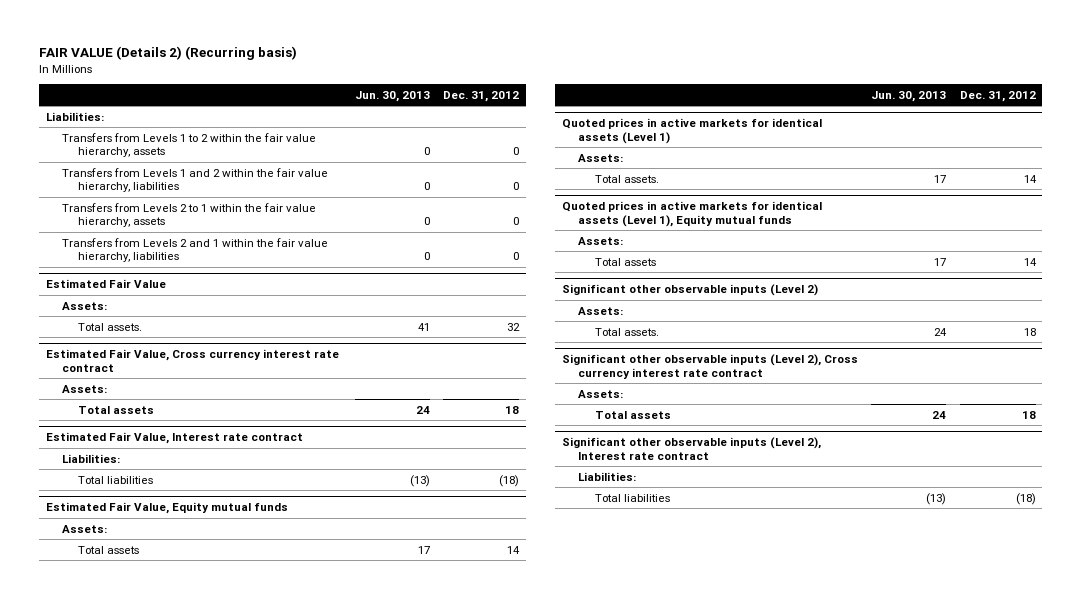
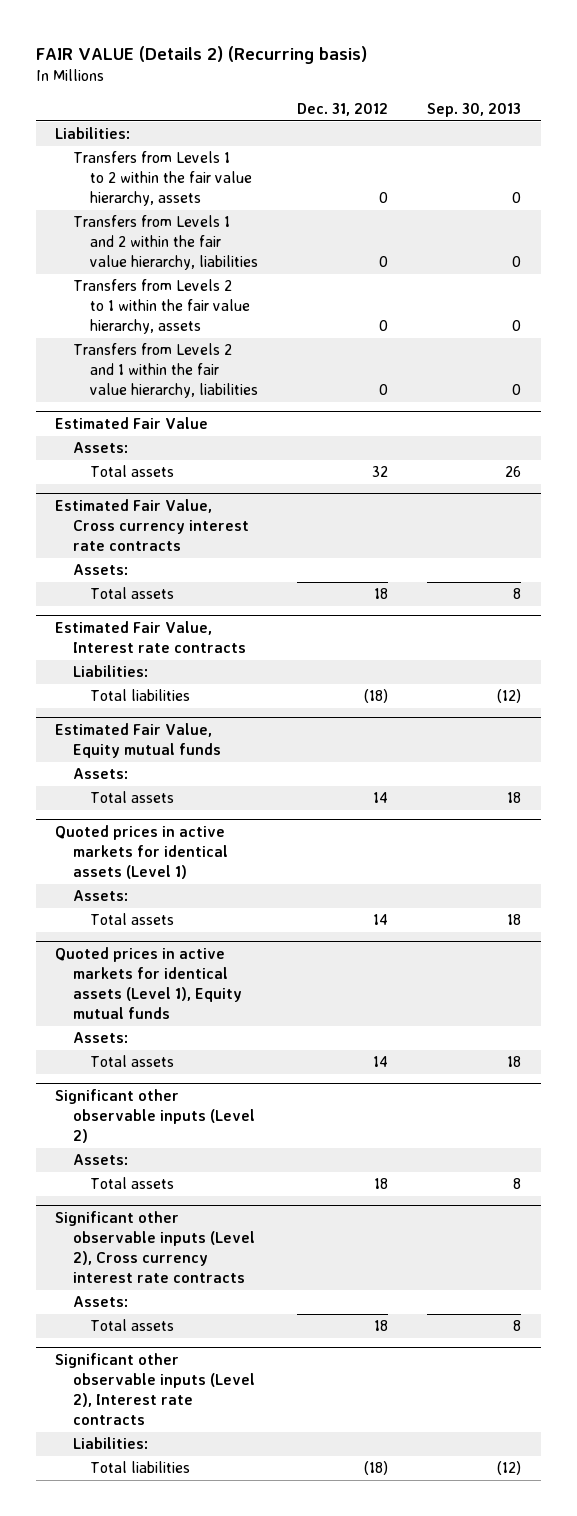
[354,90,430,102] Jun. 30, 2013 -> none
none -> [427,102,522,117] Sep. 30, 2013
[78,322,143,331] Total assets. -> [90,465,175,478] Total assets
[45,349,339,373] Estimated Fair Value, Cross currency interest rate contract -> [55,499,249,552] Estimated Fair Value, Cross currency interest rate contracts
[45,432,303,445] Estimated Fair Value, Interest rate contract -> [55,621,246,654] Estimated Fair Value, Interest rate contracts
[594,174,659,183] Total assets. -> [90,913,175,926] Total assets
[594,327,659,336] Total assets. -> [90,1177,175,1190] Total assets
[561,354,858,380] Significant other observable inputs (Level 2), Cross currency interest rate contract -> [55,1211,255,1284] Significant other observable inputs (Level 2), Cross currency interest rate contracts
[561,437,821,461] Significant other observable inputs (Level 2), Interest rate contract -> [55,1353,255,1426] Significant other observable inputs (Level 2), Interest rate contracts

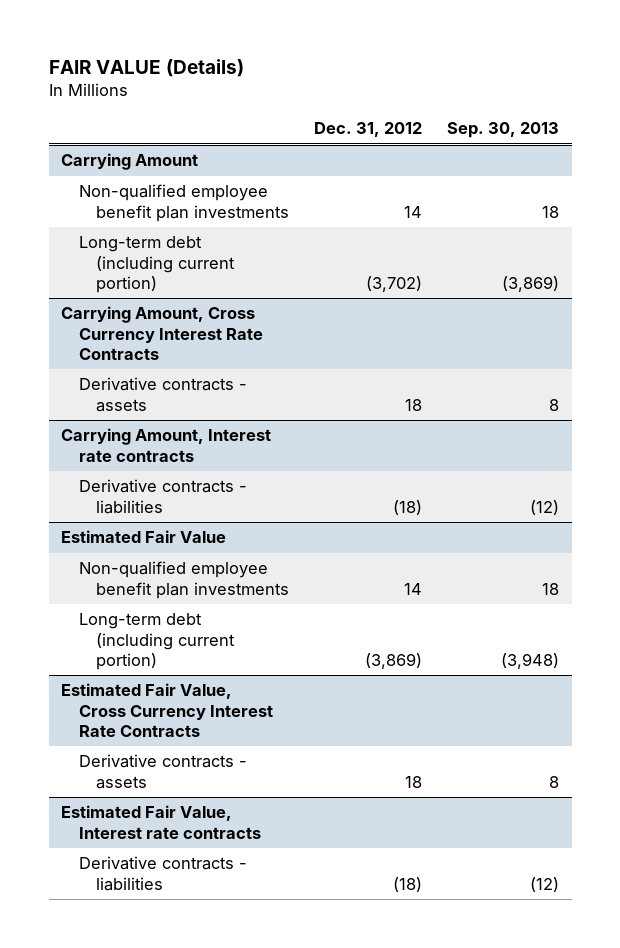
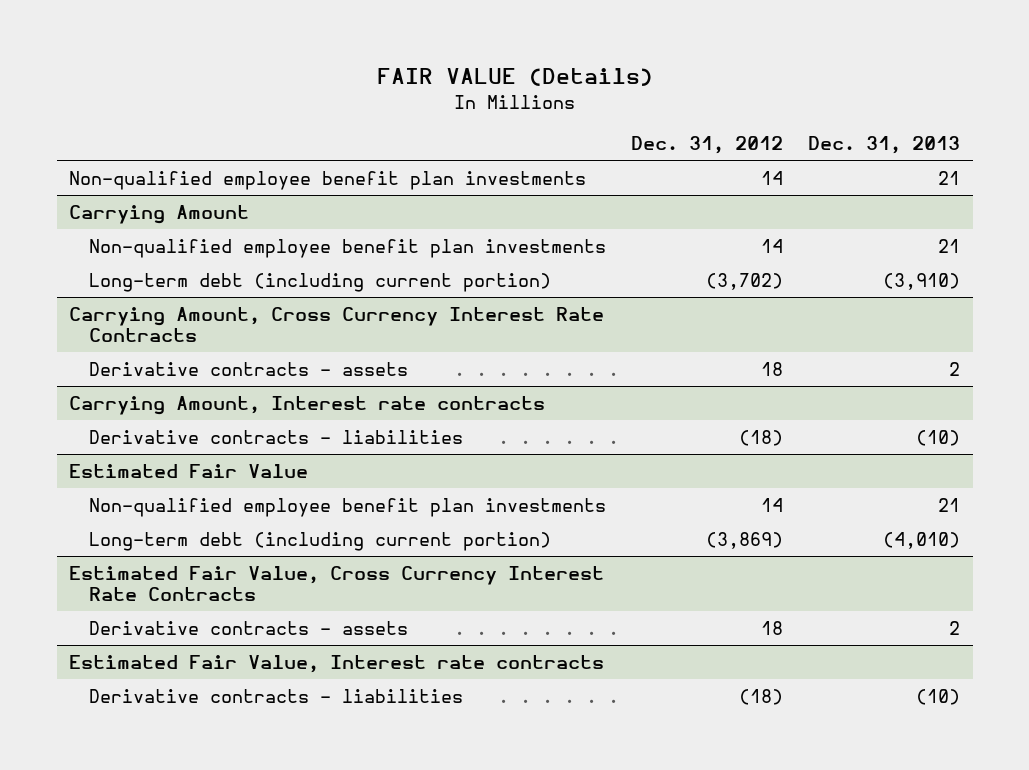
[447,122,560,139] Sep. 30, 2013 -> none
none -> [808,136,961,155] Dec. 31, 2013
none -> [68,170,586,190] Non-qualified employee benefit plan investments

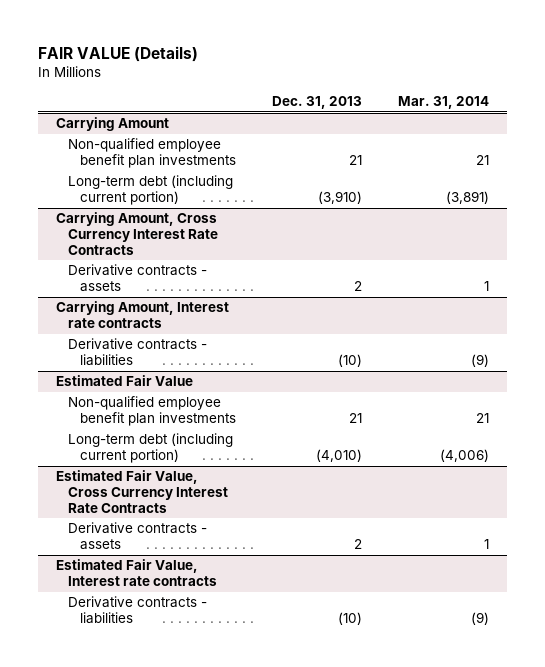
[631,136,784,155] Dec. 31, 2012 -> none
none -> [398,96,490,110] Mar. 31, 2014
[68,170,586,190] Non-qualified employee benefit plan investments -> none

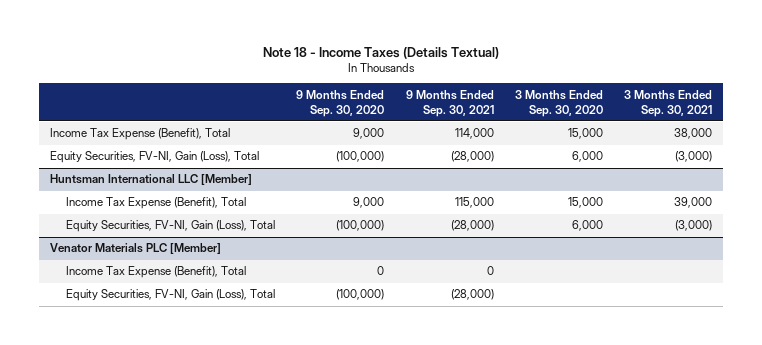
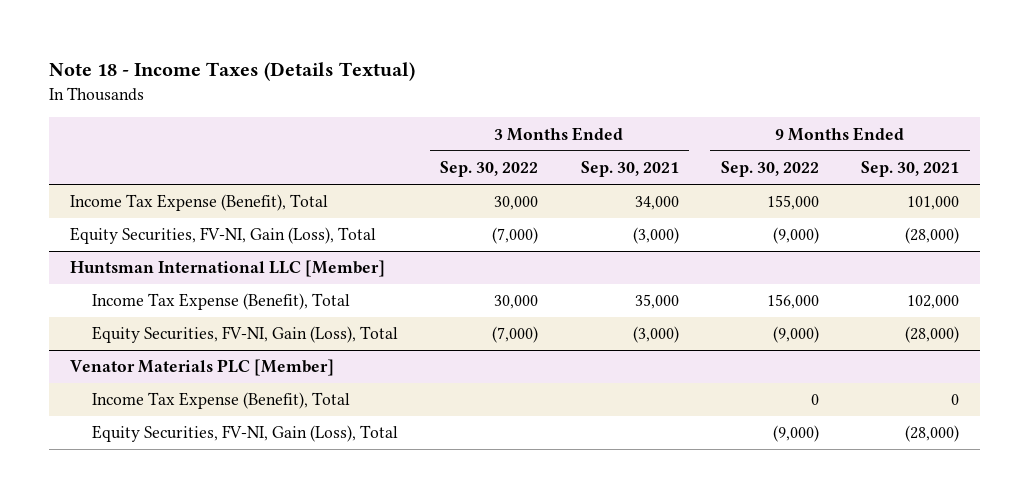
[296,89,385,117] 9 Months Ended Sep. 30, 2020 -> none
[514,89,603,117] 3 Months Ended Sep. 30, 2020 -> none
none -> [440,161,539,178] Sep. 30, 2022
none -> [720,161,819,178] Sep. 30, 2022
[454,128,494,140] 114,000 -> [907,196,960,211] 101,000
[673,128,712,140] 38,000 -> [634,196,679,211] 34,000
[454,197,494,209] 115,000 -> [907,295,960,310] 102,000
[673,197,712,209] 39,000 -> [634,294,679,310] 35,000

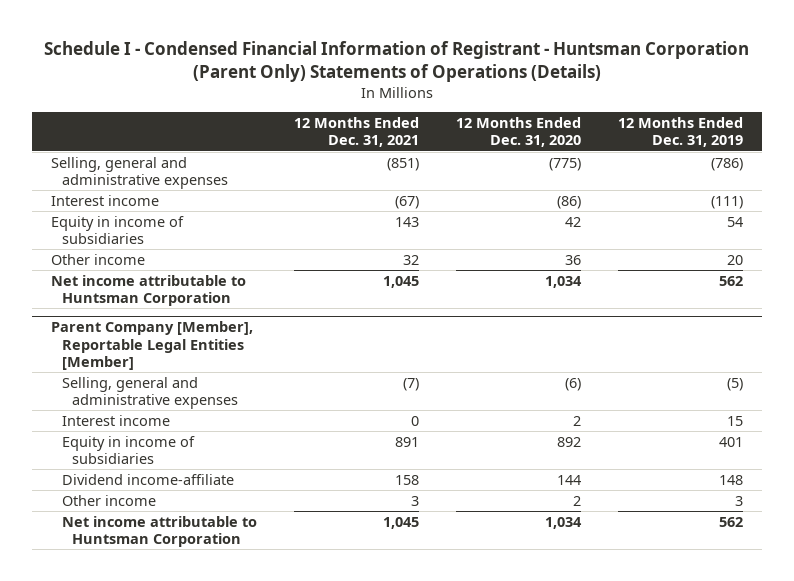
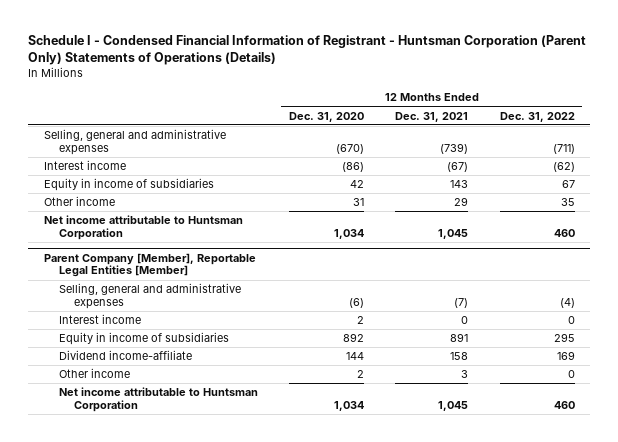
[618,117,744,148] 12 Months Ended Dec. 31, 2019 -> none
none -> [499,111,575,122] Dec. 31, 2022
[386,157,419,171] (851) -> [440,143,469,155] (739)
[549,157,582,171] (775) -> [336,144,365,155] (670)
[402,254,419,265] 32 -> [454,197,469,207] 29
[565,254,582,265] 36 -> [353,198,365,207] 31

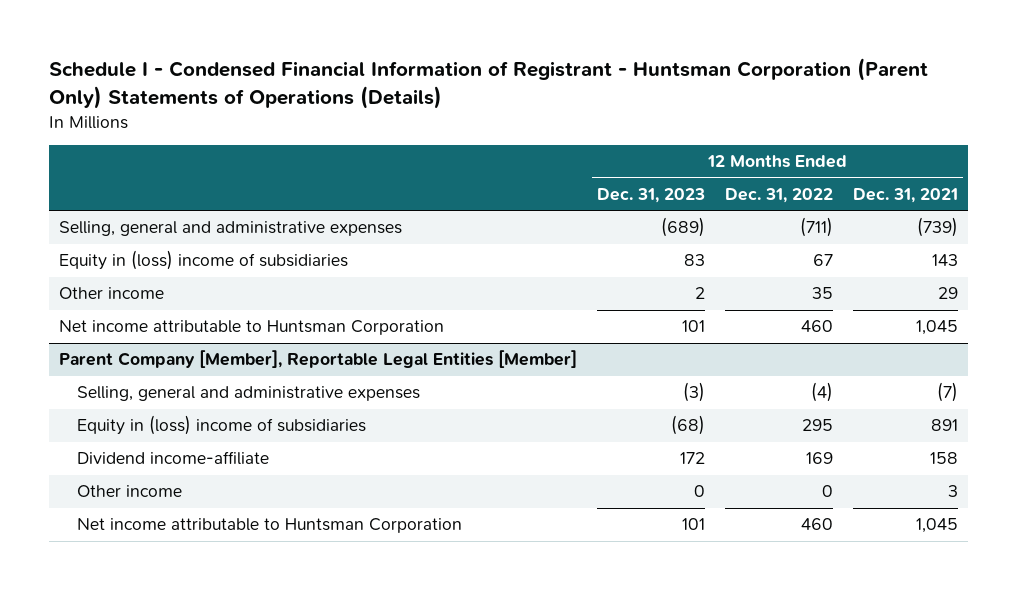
[289,111,365,122] Dec. 31, 2020 -> none
none -> [596,188,705,204] Dec. 31, 2023
[43,160,126,171] Interest income -> none
[43,178,214,192] Equity in income of subsidiaries -> [58,250,348,271] Equity in (loss) income of subsidiaries
[58,314,141,325] Interest income -> none
[58,332,229,346] Equity in income of subsidiaries -> [76,415,366,436] Equity in (loss) income of subsidiaries

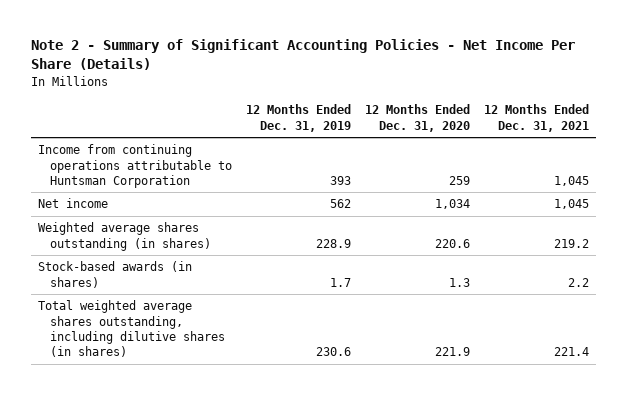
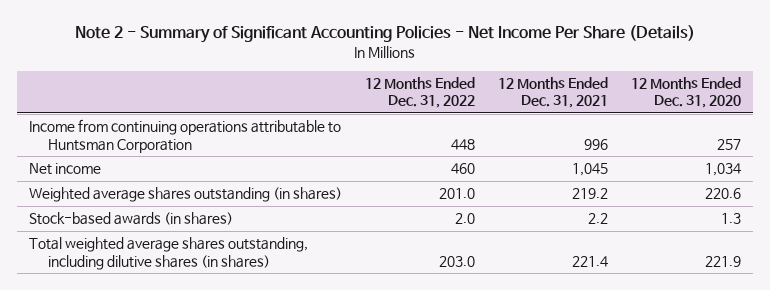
[246,104,352,132] 12 Months Ended Dec. 31, 2019 -> none
none -> [364,76,475,109] 12 Months Ended Dec. 31, 2022
[449,175,471,185] 259 -> [717,138,742,150] 257
[554,175,590,186] 1,045 -> [583,138,608,150] 996

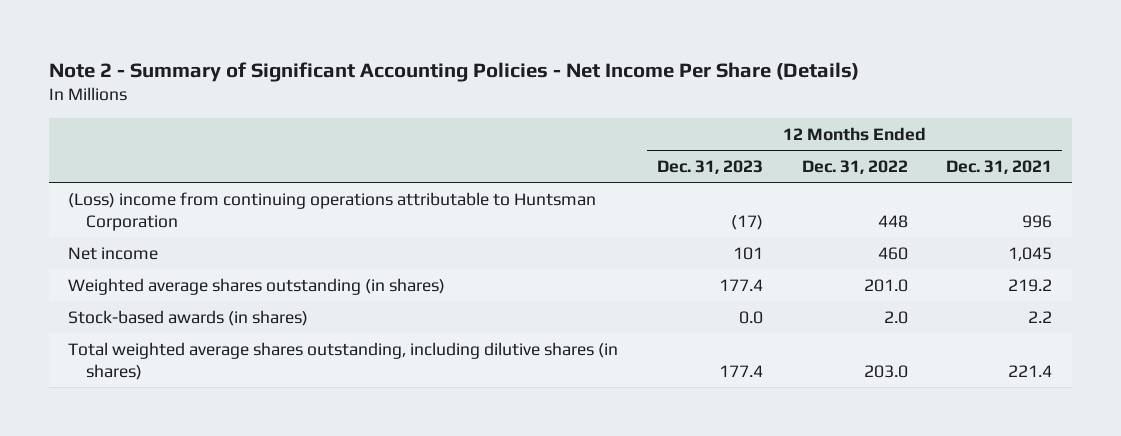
[631,76,742,109] 12 Months Ended Dec. 31, 2020 -> none
none -> [657,159,764,174] Dec. 31, 2023
[28,119,341,153] Income from continuing operations attributable to Huntsman Corporation -> [68,191,597,232] (Loss) income from continuing operations attributable to Huntsman Corporation

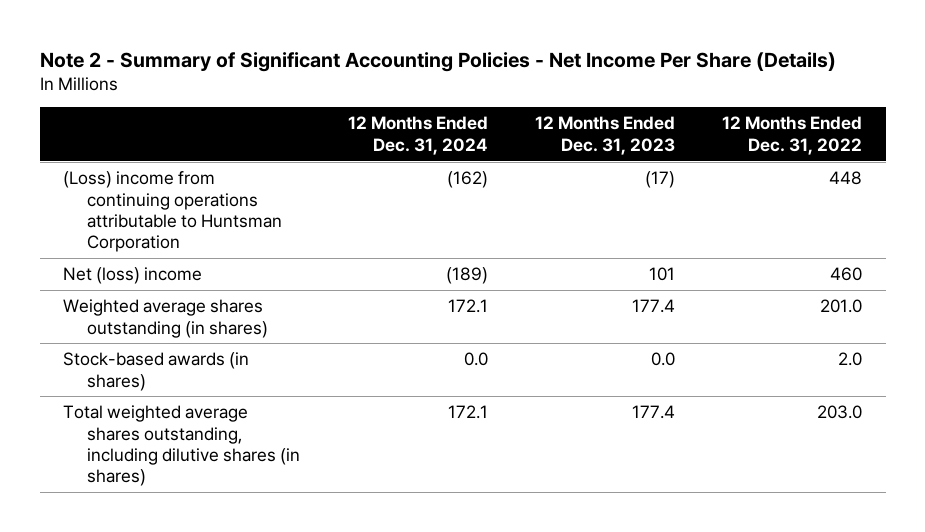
[946,159,1053,174] Dec. 31, 2021 -> none
none -> [347,116,488,155] 12 Months Ended Dec. 31, 2024
[68,246,159,260] Net income -> [63,267,203,285] Net (loss) income

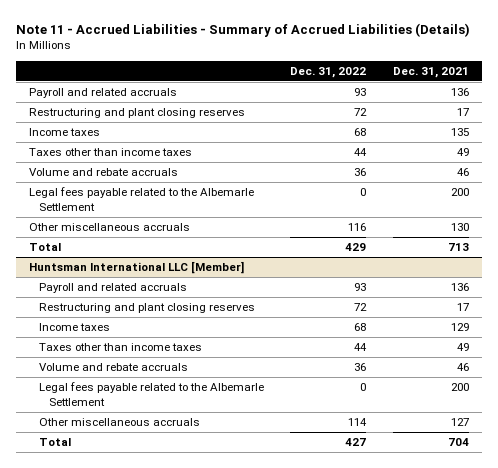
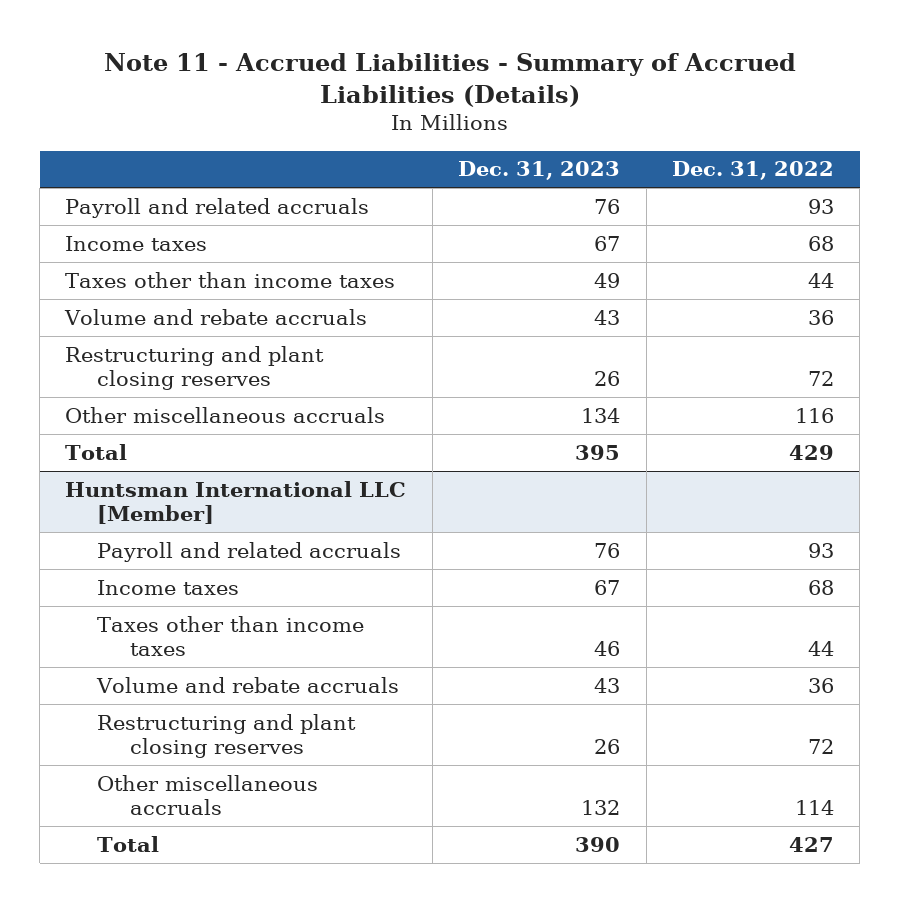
[392,66,469,78] Dec. 31, 2021 -> none
none -> [458,161,621,181] Dec. 31, 2023
[29,187,255,211] Legal fees payable related to the Albemarle Settlement -> none
[29,108,246,119] Restructuring and plant closing reserves -> [65,345,325,390] Restructuring and plant closing reserves
[39,382,265,406] Legal fees payable related to the Albemarle Settlement -> none
[39,303,256,314] Restructuring and plant closing reserves -> [97,713,357,758] Restructuring and plant closing reserves

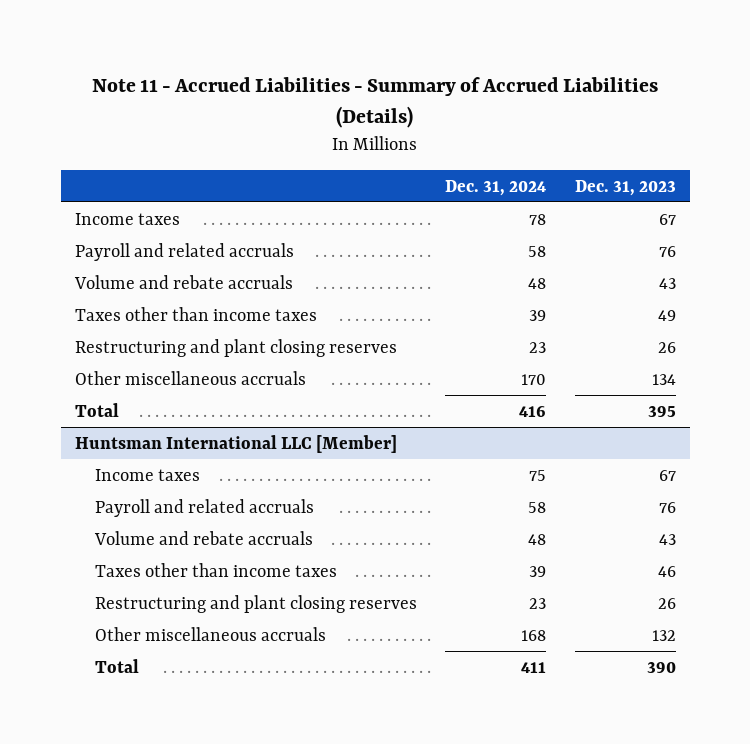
[671,161,834,181] Dec. 31, 2022 -> none
none -> [445,179,547,196] Dec. 31, 2024
[65,197,370,218] Payroll and related accruals -> [74,242,294,261] Payroll and related accruals
[65,271,396,288] Taxes other than income taxes -> [74,306,317,321] Taxes other than income taxes
[97,541,402,562] Payroll and related accruals -> [95,498,315,517] Payroll and related accruals
[97,615,365,656] Taxes other than income taxes -> [95,562,338,577] Taxes other than income taxes

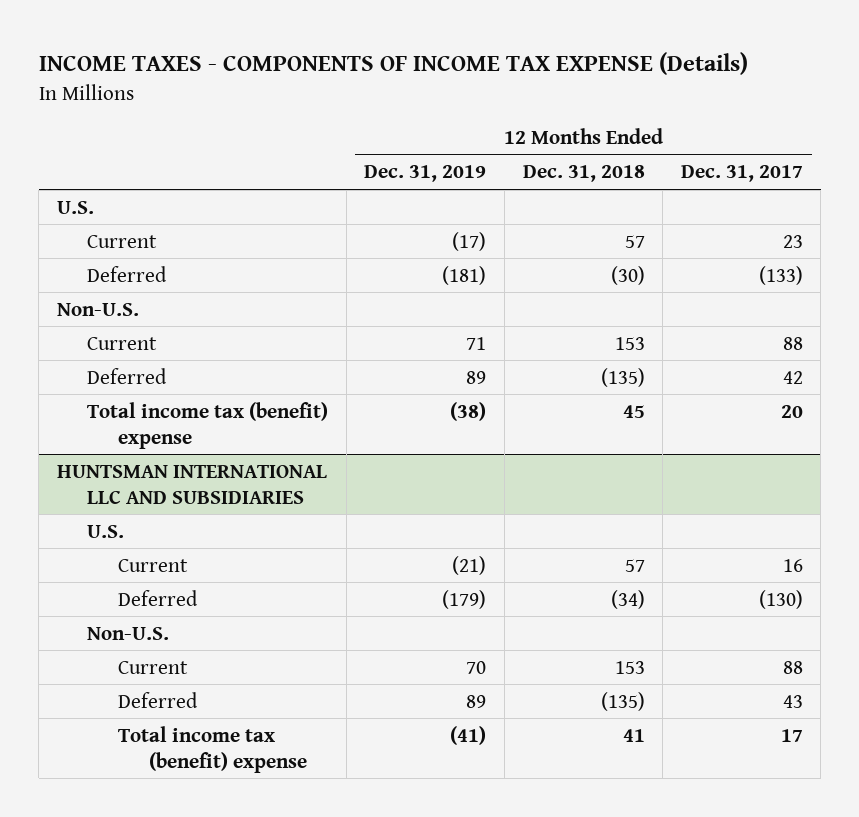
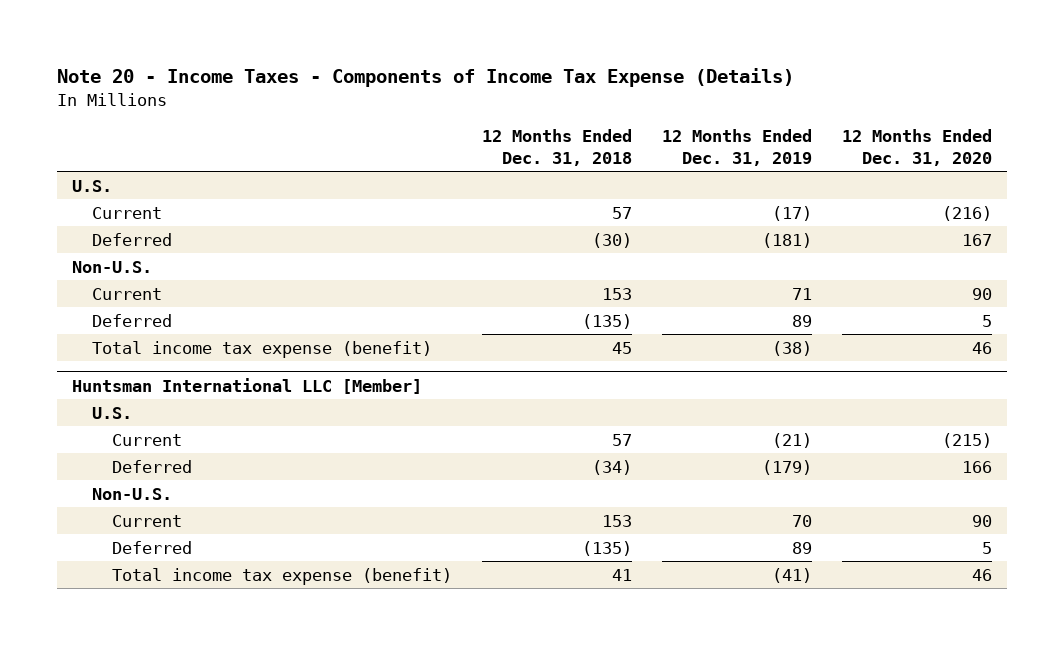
[38,52,748,76] INCOME TAXES - COMPONENTS OF INCOME TAX EXPENSE (Details) -> [57,68,795,88] Note 20 - Income Taxes - Components of Income Tax Expense (Details)
[680,165,803,183] Dec. 31, 2017 -> none
none -> [841,129,992,166] 12 Months Ended Dec. 31, 2020
[87,401,329,449] Total income tax (benefit) expense -> [91,340,432,358] Total income tax expense (benefit)
[56,464,327,504] HUNTSMAN INTERNATIONAL LLC AND SUBSIDIARIES -> [72,377,423,394] Huntsman International LLC [Member]
[118,725,307,773] Total income tax (benefit) expense -> [111,567,452,585] Total income tax expense (benefit)

